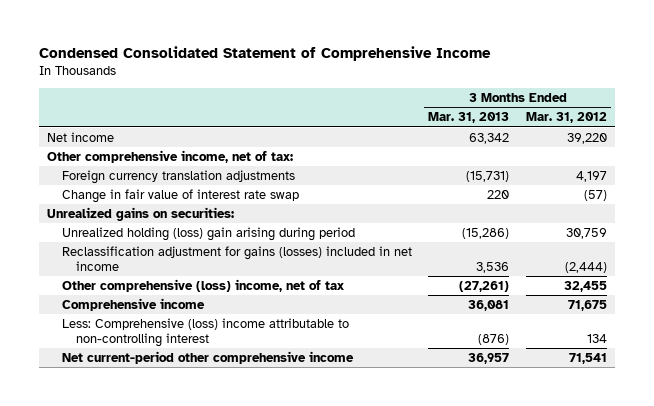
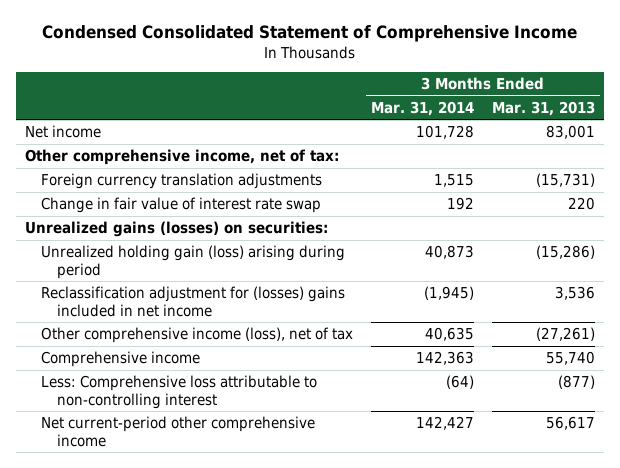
[525,112,607,124] Mar. 31, 2012 -> none
none -> [371,100,475,116] Mar. 31, 2014
[469,132,510,144] 63,342 -> [546,125,596,140] 83,001
[46,206,234,221] Unrealized gains on securities: -> [24,221,328,238] Unrealized gains (losses) on securities:
[61,226,355,241] Unrealized holding (loss) gain arising during period -> [40,245,345,279] Unrealized holding gain (loss) arising during period
[61,245,412,272] Reclassification adjustment for gains (losses) included in net income -> [40,286,345,317] Reclassification adjustment for (losses) gains included in net income
[61,278,344,292] Other comprehensive (loss) income, net of tax -> [40,327,353,344] Other comprehensive income (loss), net of tax
[468,299,510,311] 36,081 -> [546,351,596,366] 55,740
[61,317,349,348] Less: Comprehensive (loss) income attributable to non-controlling interest -> [40,375,317,409] Less: Comprehensive loss attributable to non-controlling interest
[478,334,510,346] (876) -> [558,375,596,390] (877)
[468,352,510,364] 36,957 -> [546,416,596,431] 56,617

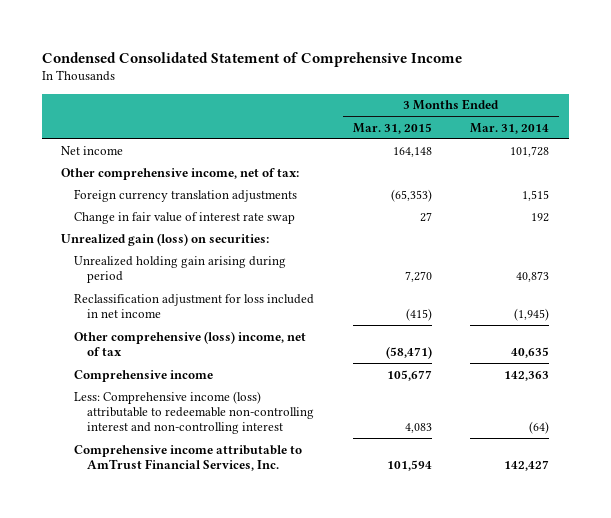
[492,100,596,116] Mar. 31, 2013 -> none
none -> [352,122,432,134] Mar. 31, 2015
[24,221,328,238] Unrealized gains (losses) on securities: -> [61,232,270,246] Unrealized gain (loss) on securities:
[40,245,345,279] Unrealized holding gain (loss) arising during period -> [74,255,287,283] Unrealized holding gain arising during period
[40,286,345,317] Reclassification adjustment for (losses) gains included in net income -> [74,293,315,318] Reclassification adjustment for loss included in net income
[40,327,353,344] Other comprehensive income (loss), net of tax -> [74,330,307,356] Other comprehensive (loss) income, net of tax
[40,375,317,409] Less: Comprehensive loss attributable to non-controlling interest -> [74,390,315,435] Less: Comprehensive income (loss) attributable to redeemable non-controlling interest and non-controlling interest
[40,416,315,447] Net current-period other comprehensive income -> [74,444,303,471] Comprehensive income attributable to AmTrust Financial Services, Inc.

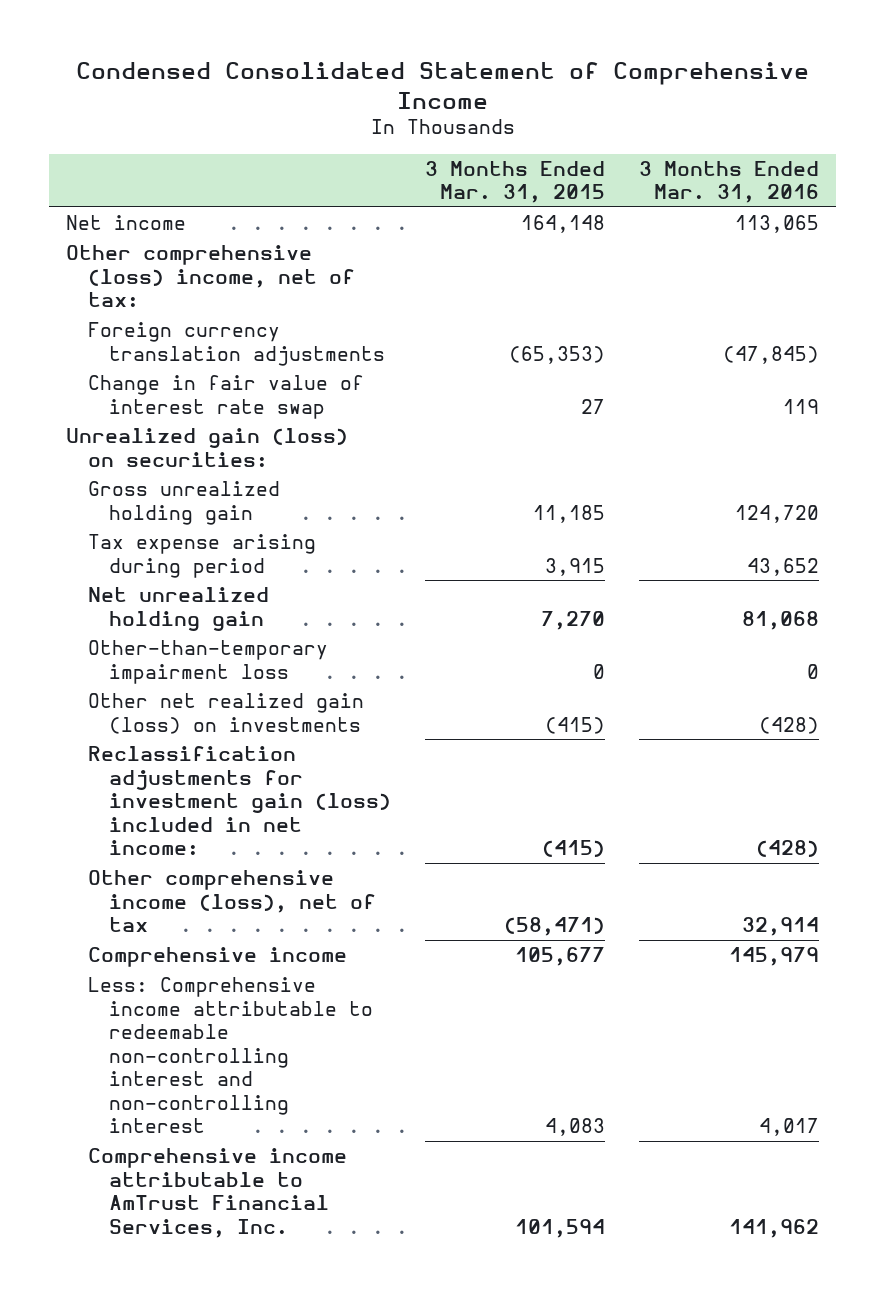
[470,122,550,134] Mar. 31, 2014 -> none
none -> [639,160,820,204] 3 Months Ended Mar. 31, 2016
[61,167,300,180] Other comprehensive income, net of tax: -> [65,245,355,308] Other comprehensive (loss) income, net of tax:
none -> [87,481,280,525] Gross unrealized holding gain
none -> [87,534,316,578] Tax expense arising during period
[74,255,287,283] Unrealized holding gain arising during period -> [87,587,269,631] Net unrealized holding gain
none -> [87,640,328,684] Other-than-temporary impairment loss
[74,293,315,318] Reclassification adjustment for loss included in net income -> [87,693,364,734] Other net realized gain (loss) on investments
none -> [87,746,392,856] Reclassification adjustments for investment gain (loss) included in net income:
[74,330,307,356] Other comprehensive (loss) income, net of tax -> [87,870,377,933] Other comprehensive income (loss), net of tax
[74,390,315,435] Less: Comprehensive income (loss) attributable to redeemable non-controlling interest and non-controlling interest -> [87,977,374,1133] Less: Comprehensive income attributable to redeemable non-controlling interest and non-controlling interest

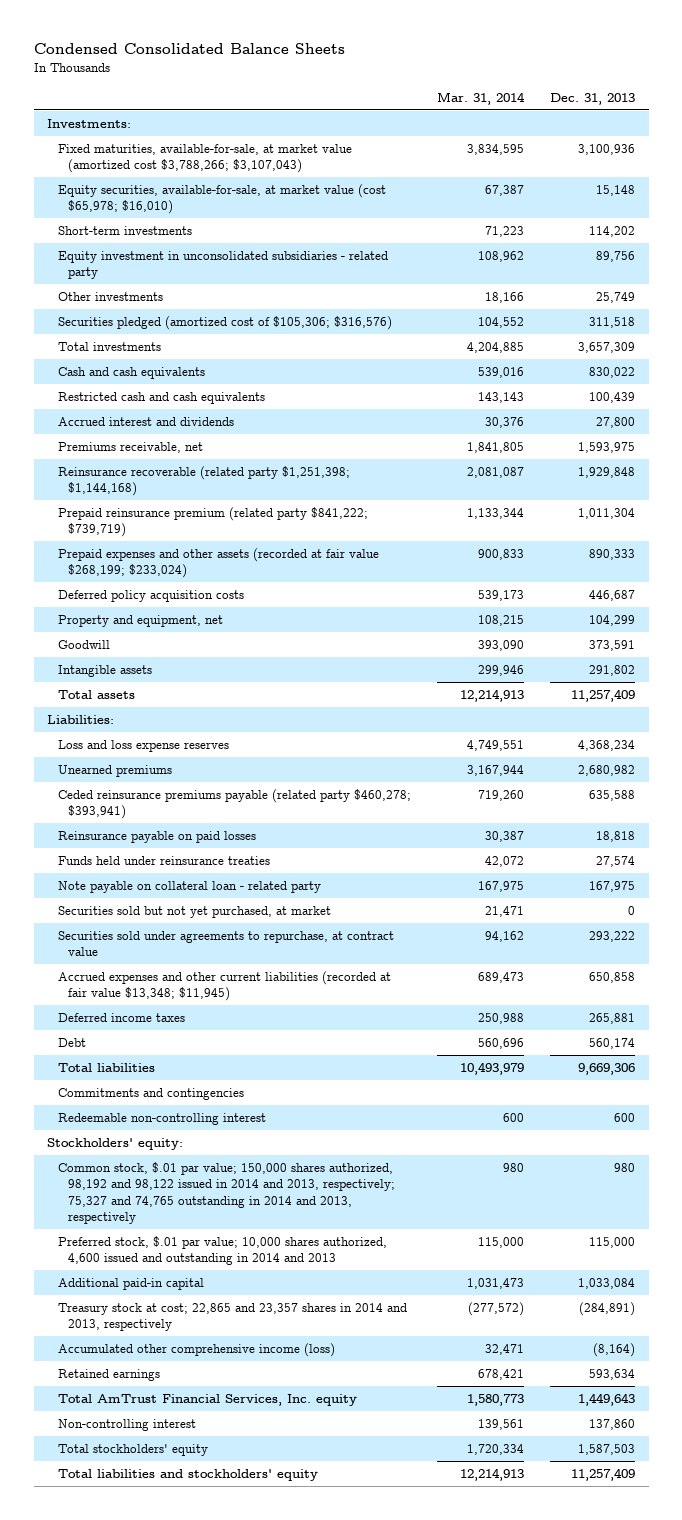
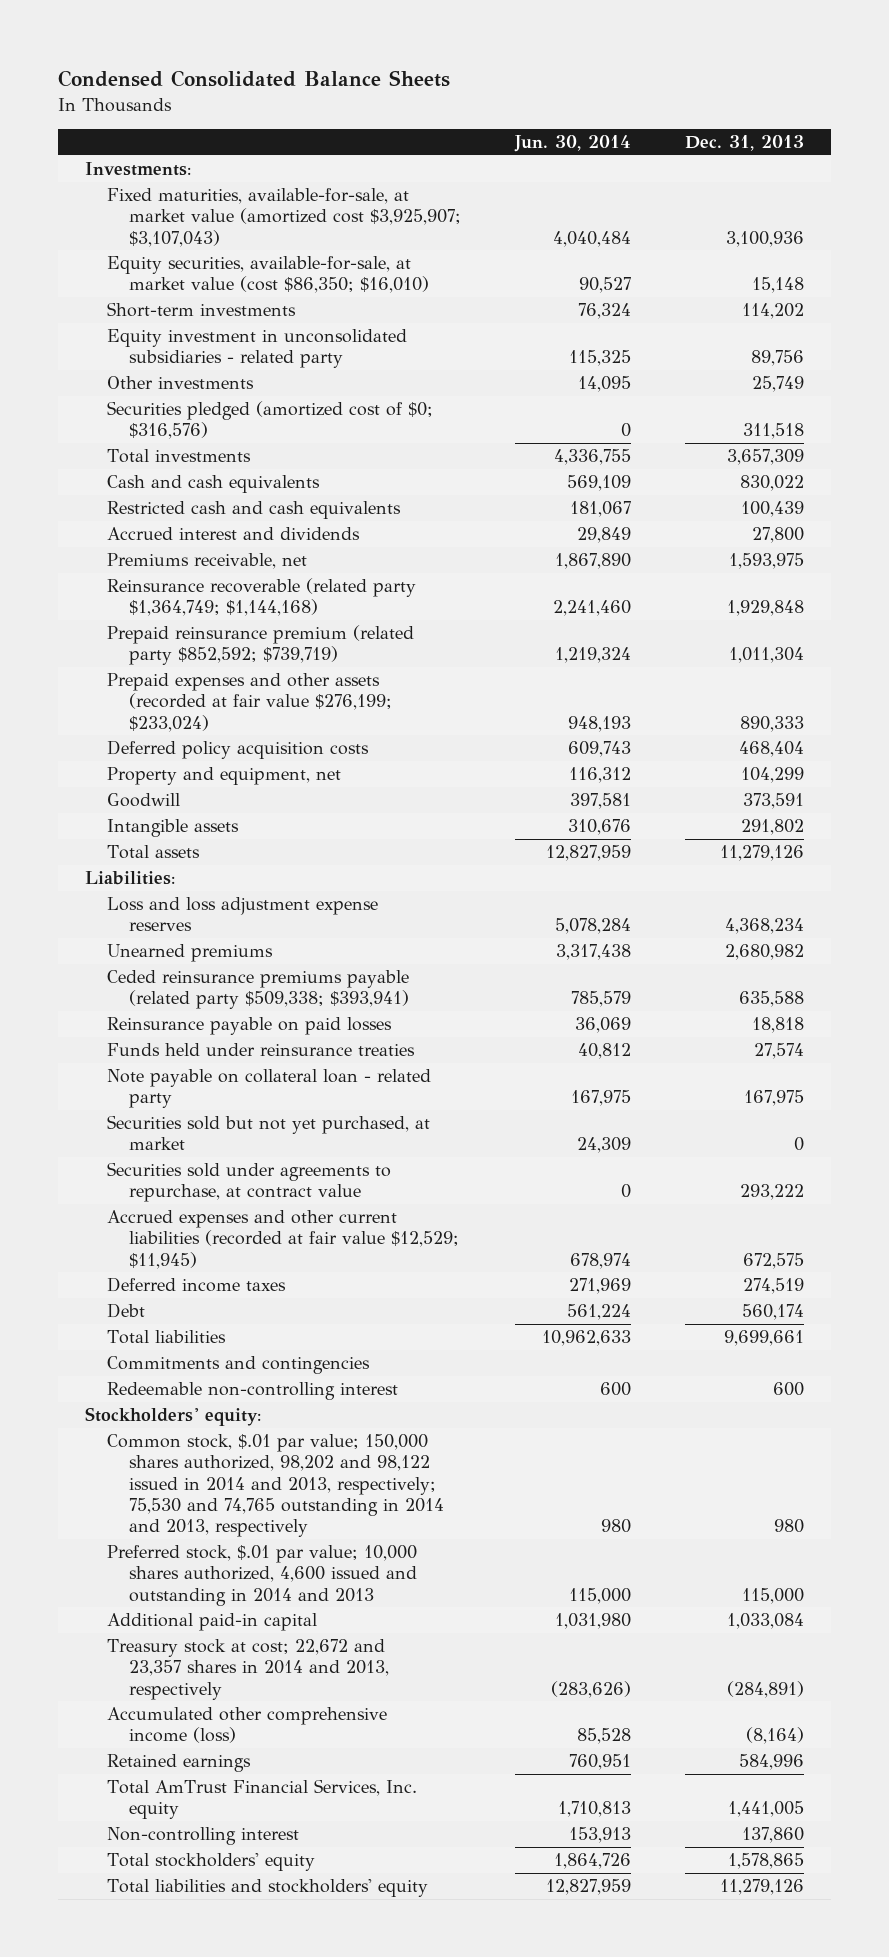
[437,91,526,105] Mar. 31, 2014 -> none
none -> [513,135,631,153] Jun. 30, 2014
[57,143,352,174] Fixed maturities, available-for-sale, at market value (amortized cost $3,788,266; $3,107,043) -> [107,188,462,247] Fixed maturities, available-for-sale, at market value (amortized cost $3,925,907; $3,107,043)
[57,183,386,215] Equity securities, available-for-sale, at market value (cost $65,978; $16,010) -> [107,256,430,294] Equity securities, available-for-sale, at market value (cost $86,350; $16,010)
[57,315,392,330] Securities pledged (amortized cost of $105,306; $316,576) -> [107,401,434,440] Securities pledged (amortized cost of $0; $316,576)
[57,465,350,497] Reinsurance recoverable (related party $1,251,398; $1,144,168) -> [107,578,417,617] Reinsurance recoverable (related party $1,364,749; $1,144,168)
[57,506,368,538] Prepaid reinsurance premium (related party $841,222; $739,719) -> [107,625,415,666] Prepaid reinsurance premium (related party $852,592; $739,719)
[57,547,379,579] Prepaid expenses and other assets (recorded at fair value $268,199; $233,024) -> [107,673,393,732] Prepaid expenses and other assets (recorded at fair value $276,199; $233,024)
[589,589,636,601] 446,687 -> [738,741,804,758] 468,404
[571,688,636,702] 11,257,409 -> [719,845,804,862] 11,279,126
[57,739,229,752] Loss and loss expense reserves -> [107,897,379,932] Loss and loss adjustment expense reserves
[57,788,411,820] Ceded reinsurance premiums payable (related party $460,278; $393,941) -> [107,970,410,1010] Ceded reinsurance premiums payable (related party $509,338; $393,941)
[57,970,391,1002] Accrued expenses and other current liabilities (recorded at fair value $13,348; $11,945) -> [107,1210,460,1269] Accrued expenses and other current liabilities (recorded at fair value $12,529; $11,945)
[589,971,636,983] 650,858 -> [742,1252,804,1269] 672,575
[589,1012,636,1024] 265,881 -> [742,1278,804,1295] 274,519
[578,1062,636,1075] 9,669,306 -> [723,1330,804,1347] 9,699,661
[57,1161,396,1225] Common stock, $.01 par value; 150,000 shares authorized, 98,192 and 98,122 issued in 2014 and 2013, respectively; 75,327 and 74,765 outstanding in 2014 and 2013, respectively -> [107,1434,445,1538] Common stock, $.01 par value; 150,000 shares authorized, 98,202 and 98,122 issued in 2014 and 2013, respectively; 75,530 and 74,765 outstanding in 2014 and 2013, respectively
[57,1302,407,1332] Treasury stock at cost; 22,865 and 23,357 shares in 2014 and 2013, respectively -> [107,1639,390,1700] Treasury stock at cost; 22,672 and 23,357 shares in 2014 and 2013, respectively
[589,1368,636,1380] 593,634 -> [738,1754,804,1771] 584,996
[578,1392,636,1406] 1,449,643 -> [727,1801,804,1818] 1,441,005
[578,1443,636,1455] 1,587,503 -> [727,1853,804,1870] 1,578,865
[571,1467,636,1481] 11,257,409 -> [719,1879,804,1896] 11,279,126

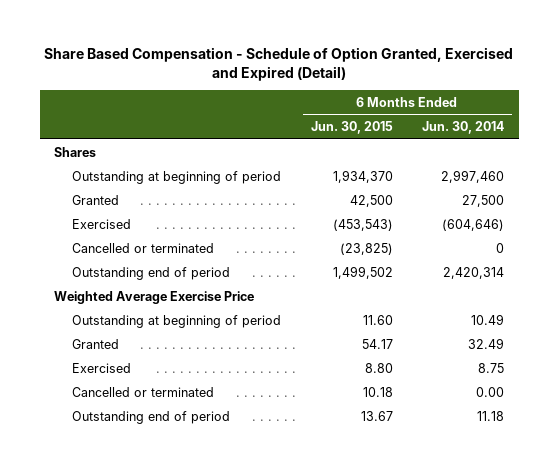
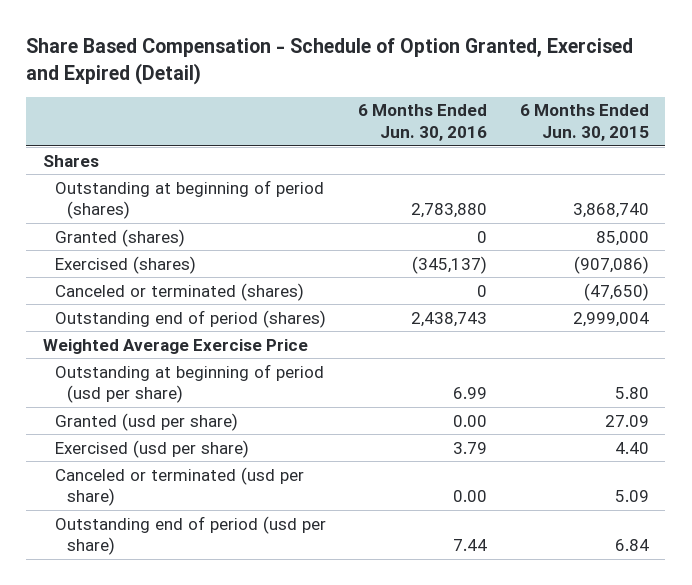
[422,121,505,135] Jun. 30, 2014 -> none
none -> [358,104,488,142] 6 Months Ended Jun. 30, 2016
[71,170,281,184] Outstanding at beginning of period -> [55,179,325,220] Outstanding at beginning of period (shares)
[332,169,393,183] 1,934,370 -> [572,203,649,219] 3,868,740
[71,194,119,205] Granted -> [55,228,186,247] Granted (shares)
[349,194,393,207] 42,500 -> [595,230,649,246] 85,000
[71,218,131,229] Exercised -> [55,255,197,274] Exercised (shares)
[332,218,393,231] (453,543) -> [573,255,649,274] (907,086)
[71,242,214,253] Cancelled or terminated -> [55,282,305,301] Canceled or terminated (shares)
[339,242,393,255] (23,825) -> [583,282,649,301] (47,650)
[71,266,230,280] Outstanding end of period -> [55,309,327,328] Outstanding end of period (shares)
[332,265,393,279] 1,499,502 -> [572,311,649,327] 2,999,004
[71,314,281,328] Outstanding at beginning of period -> [55,363,325,404] Outstanding at beginning of period (usd per share)
[362,314,393,325] 11.60 -> [614,387,649,400] 5.80
[71,338,119,349] Granted -> [55,412,239,431] Granted (usd per share)
[361,338,393,349] 54.17 -> [604,414,649,427] 27.09
[71,362,131,373] Exercised -> [55,439,250,458] Exercised (usd per share)
[364,362,393,373] 8.80 -> [614,441,649,454] 4.40
[71,386,214,397] Cancelled or terminated -> [55,466,305,507] Canceled or terminated (usd per share)
[362,386,393,397] 10.18 -> [614,490,649,503] 5.09
[71,410,230,424] Outstanding end of period -> [55,515,327,556] Outstanding end of period (usd per share)
[360,410,393,421] 13.67 -> [614,539,649,552] 6.84

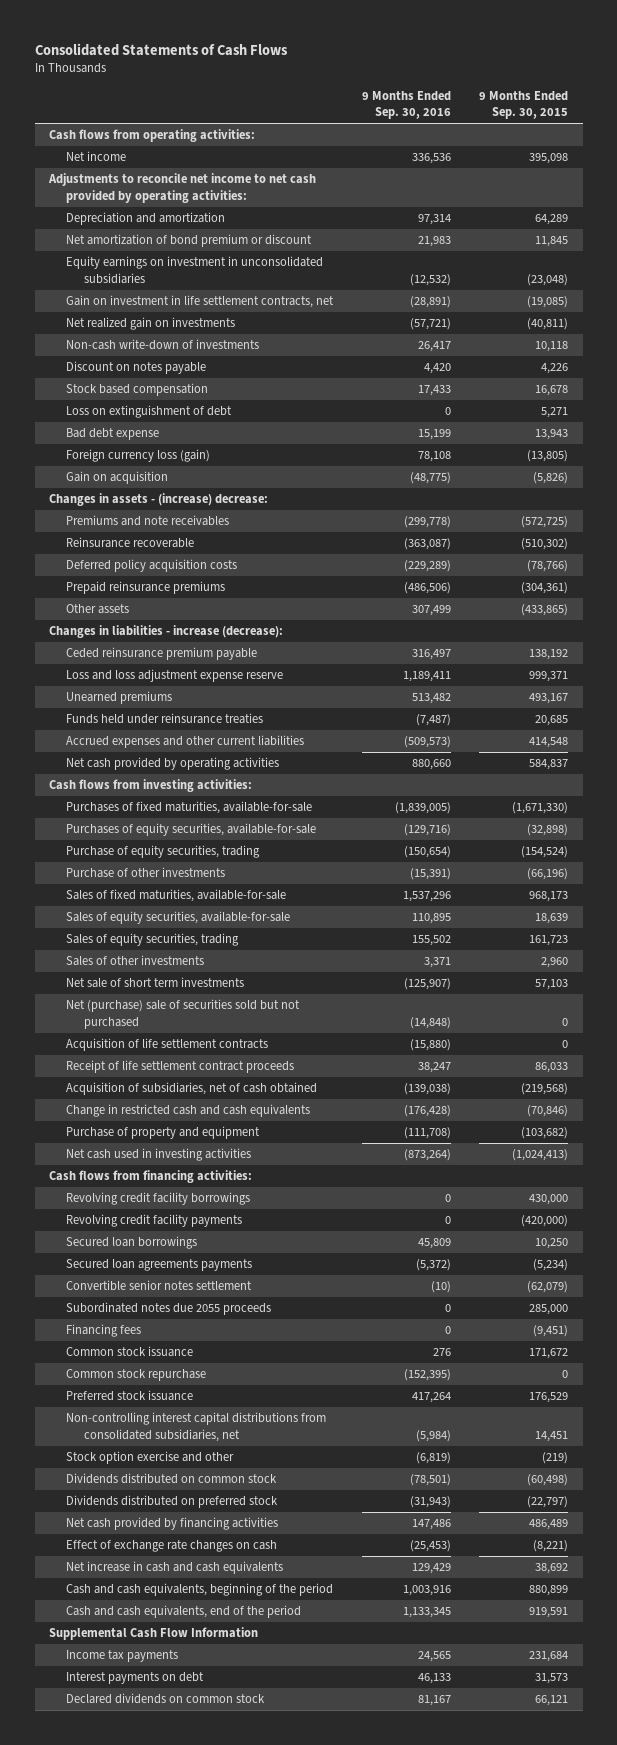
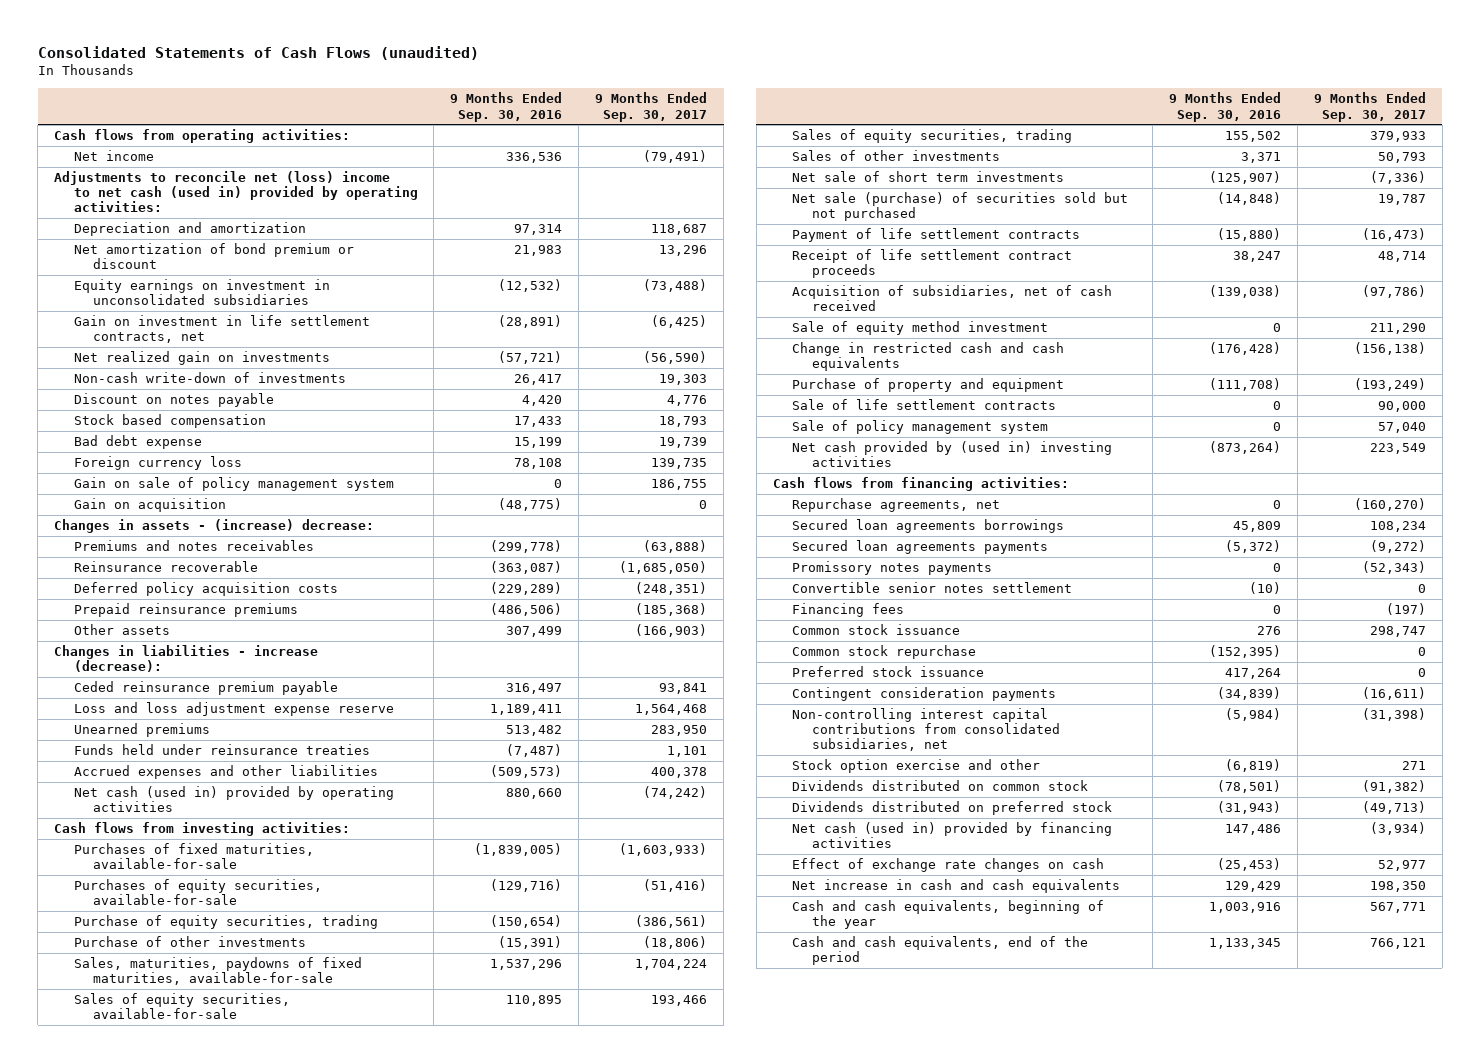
[34,42,288,56] Consolidated Statements of Cash Flows -> [37,45,479,60] Consolidated Statements of Cash Flows (unaudited)
[479,90,569,120] 9 Months Ended Sep. 30, 2015 -> none
none -> [595,92,708,122] 9 Months Ended Sep. 30, 2017
[48,173,317,203] Adjustments to reconcile net income to net cash provided by operating activities: -> [53,171,418,213] Adjustments to reconcile net (loss) income to net cash (used in) provided by operating activities:
[66,405,233,419] Loss on extinguishment of debt -> none
[66,449,211,463] Foreign currency loss (gain) -> [73,456,242,471] Foreign currency loss
none -> [73,477,394,492] Gain on sale of policy management system
[66,515,230,527] Premiums and note receivables -> [73,540,314,552] Premiums and notes receivables
[66,735,305,749] Accrued expenses and other current liabilities -> [73,765,378,780] Accrued expenses and other liabilities
[66,757,280,771] Net cash provided by operating activities -> [73,786,394,813] Net cash (used in) provided by operating activities
[66,889,287,903] Sales of fixed maturities, available-for-sale -> [73,957,362,986] Sales, maturities, paydowns of fixed maturities, available-for-sale
[66,999,301,1029] Net (purchase) sale of securities sold but not purchased -> [792,192,1129,222] Net sale (purchase) of securities sold but not purchased
[66,1038,269,1052] Acquisition of life settlement contracts -> [792,228,1081,243] Payment of life settlement contracts
[66,1082,318,1096] Acquisition of subsidiaries, net of cash obtained -> [792,285,1113,312] Acquisition of subsidiaries, net of cash received
none -> [792,321,1049,336] Sale of equity method investment
none -> [792,399,1057,411] Sale of life settlement contracts
none -> [792,420,1049,435] Sale of policy management system
[66,1148,252,1162] Net cash used in investing activities -> [792,441,1113,468] Net cash provided by (used in) investing activities
[66,1192,251,1206] Revolving credit facility borrowings -> none
[66,1214,243,1228] Revolving credit facility payments -> none
none -> [792,498,1001,513] Repurchase agreements, net
[66,1236,198,1250] Secured loan borrowings -> [792,519,1065,534] Secured loan agreements borrowings
none -> [792,561,993,576] Promissory notes payments
[66,1302,272,1316] Subordinated notes due 2055 proceeds -> none
none -> [792,687,1057,702] Contingent consideration payments
[66,1412,327,1442] Non-controlling interest capital distributions from consolidated subsidiaries, net -> [792,708,1060,752] Non-controlling interest capital contributions from consolidated subsidiaries, net
[66,1517,279,1531] Net cash provided by financing activities -> [792,822,1113,849] Net cash (used in) provided by financing activities
[66,1583,334,1597] Cash and cash equivalents, beginning of the period -> [792,900,1105,930] Cash and cash equivalents, beginning of the year
[49,1627,259,1641] Supplemental Cash Flow Information -> none
[66,1650,179,1663] Income tax payments -> none
[66,1672,205,1685] Interest payments on debt -> none
[66,1693,266,1705] Declared dividends on common stock -> none

